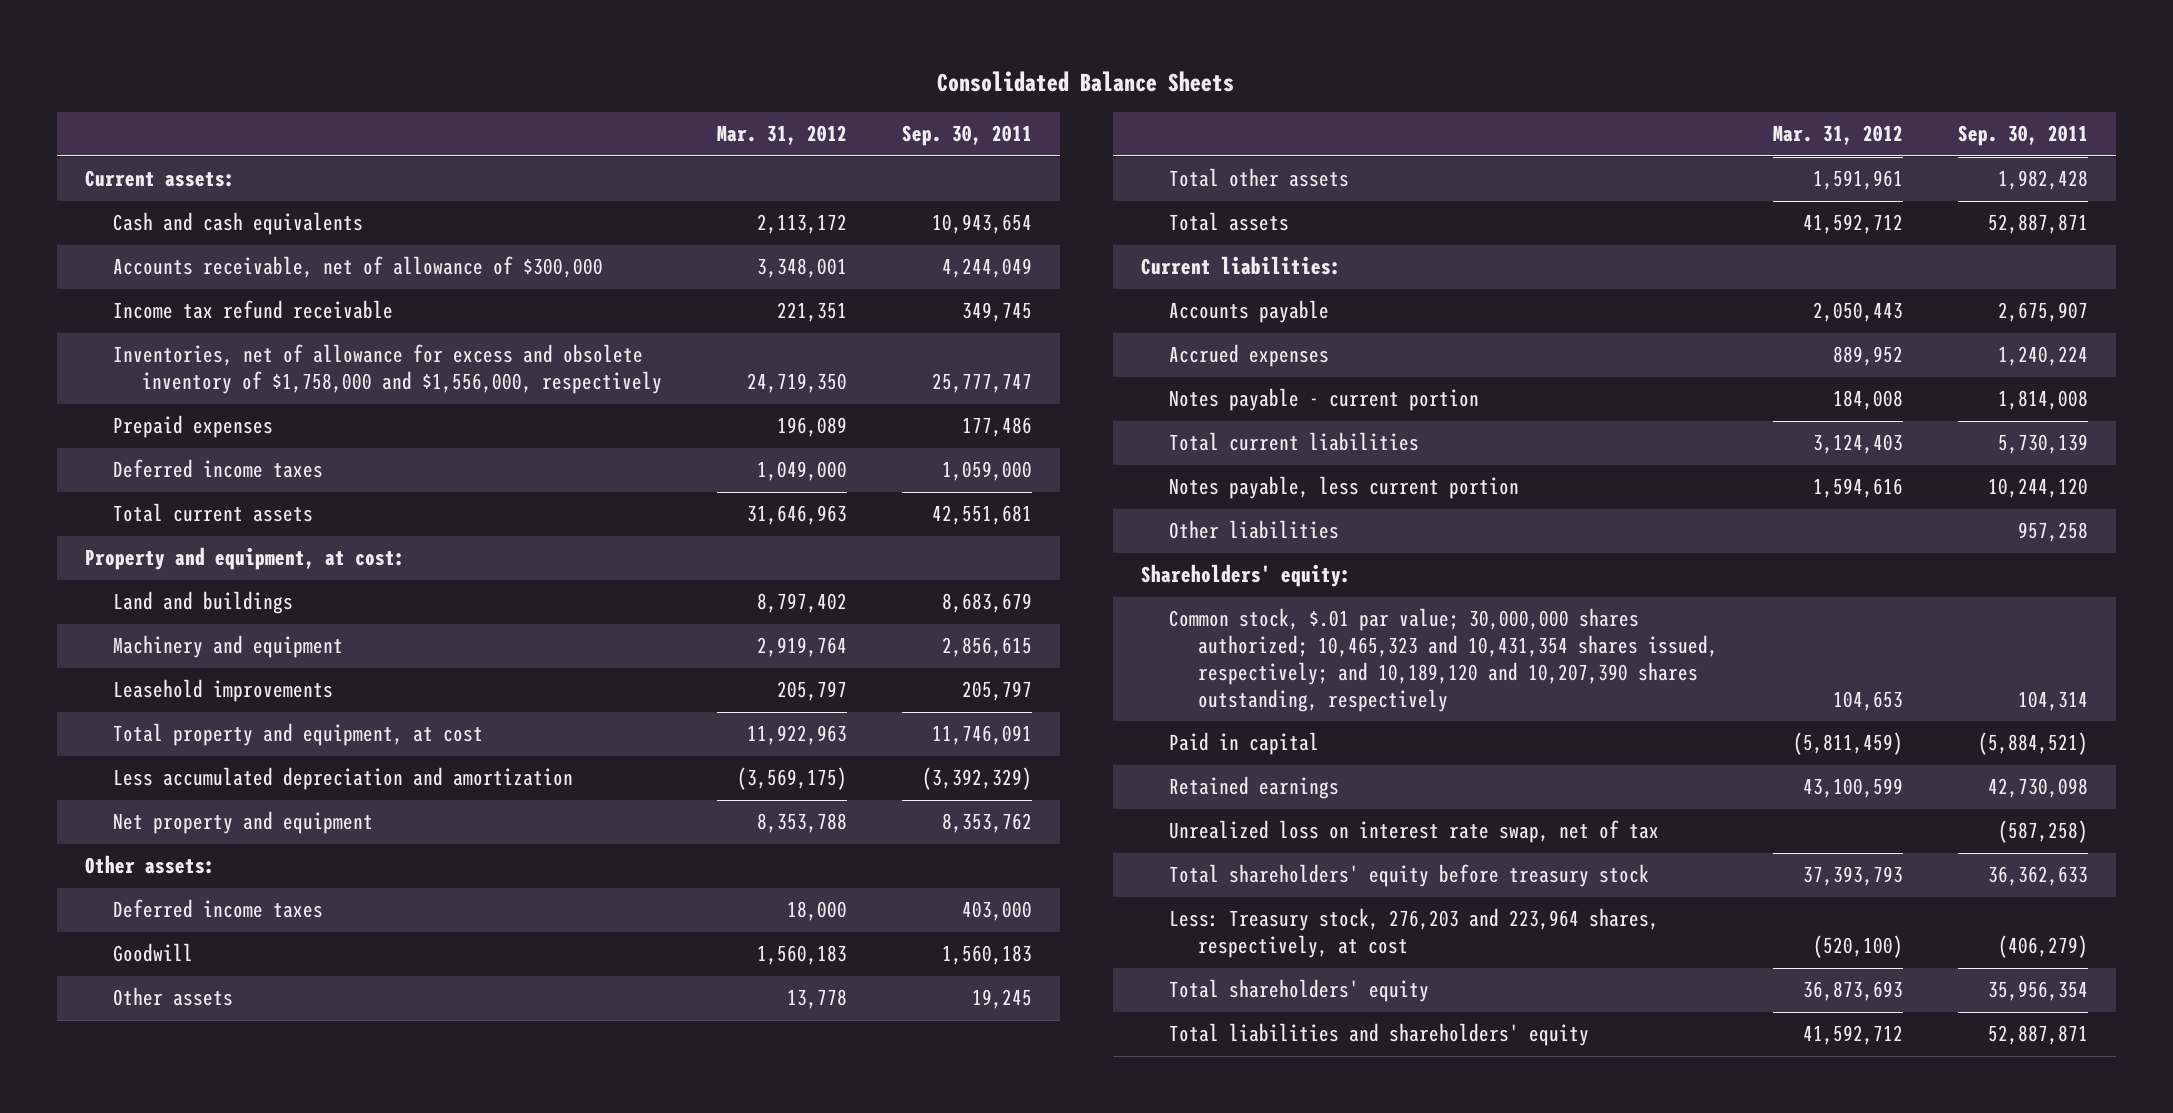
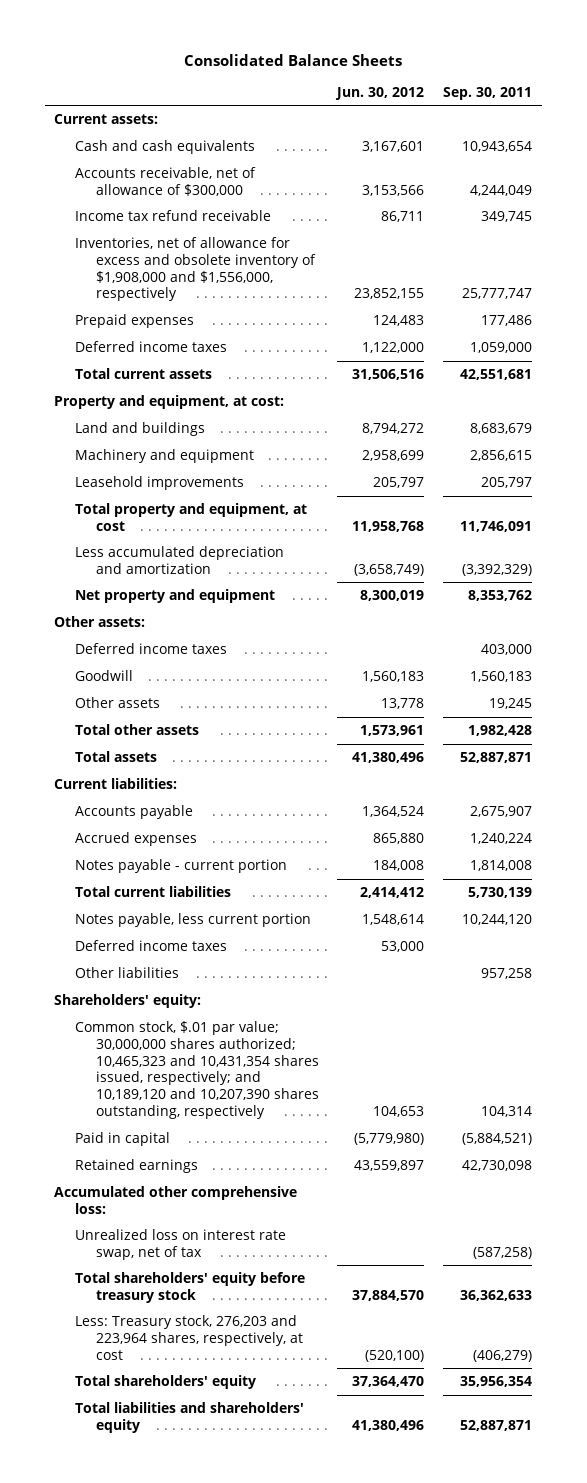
[716,125,847,146] Mar. 31, 2012 -> none
none -> [335,86,425,100] Jun. 30, 2012
[113,344,662,395] Inventories, net of allowance for excess and obsolete inventory of $1,758,000 and $1,556,000, respectively -> [74,236,316,302] Inventories, net of allowance for excess and obsolete inventory of $1,908,000 and $1,556,000, respectively
none -> [74,939,227,951] Deferred income taxes
none -> [54,1185,298,1214] Accumulated other comprehensive loss:

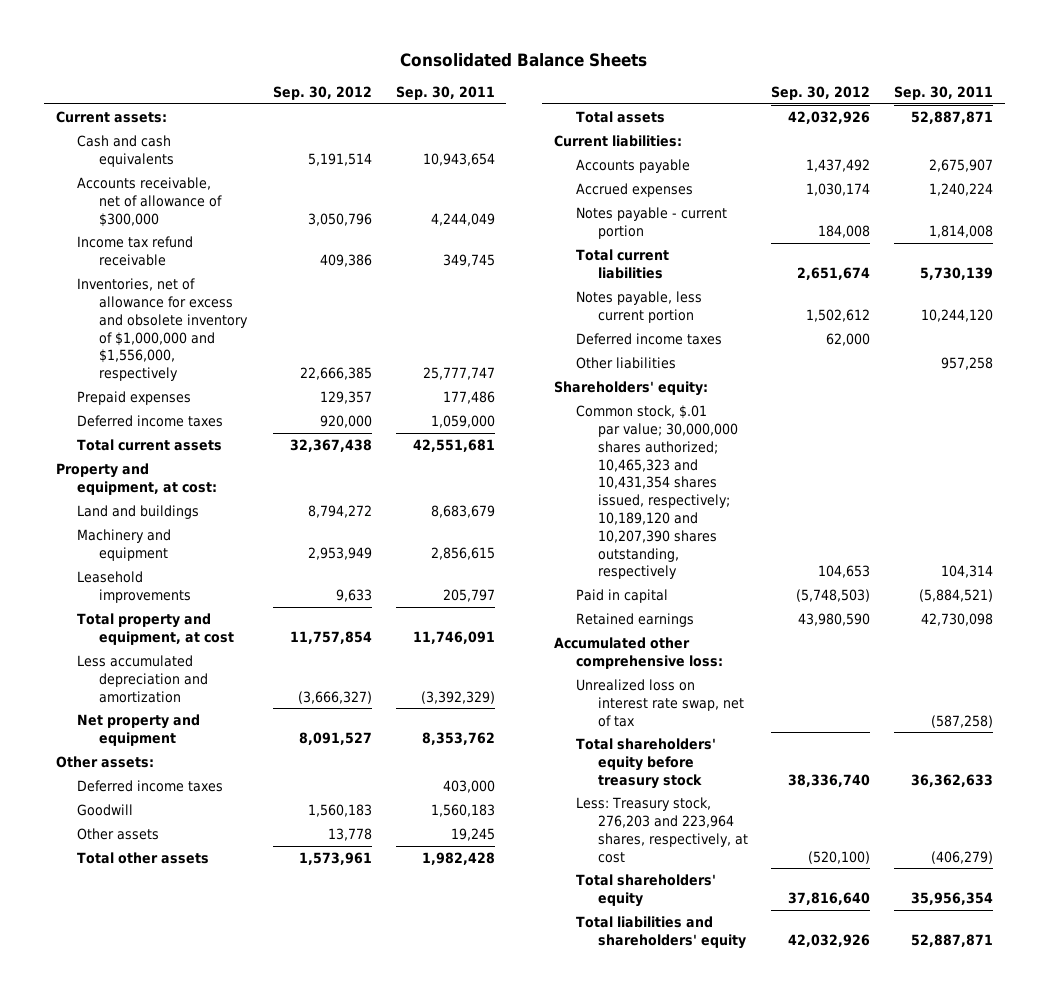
[335,86,425,100] Jun. 30, 2012 -> none
none -> [272,86,372,101] Sep. 30, 2012
[74,236,316,302] Inventories, net of allowance for excess and obsolete inventory of $1,908,000 and $1,556,000, respectively -> [77,278,249,382] Inventories, net of allowance for excess and obsolete inventory of $1,000,000 and $1,556,000, respectively
[74,1020,319,1119] Common stock, $.01 par value; 30,000,000 shares authorized; 10,465,323 and 10,431,354 shares issued, respectively; and 10,189,120 and 10,207,390 shares outstanding, respectively -> [575,405,738,580] Common stock, $.01 par value; 30,000,000 shares authorized; 10,465,323 and 10,431,354 shares issued, respectively; 10,189,120 and 10,207,390 shares outstanding, respectively

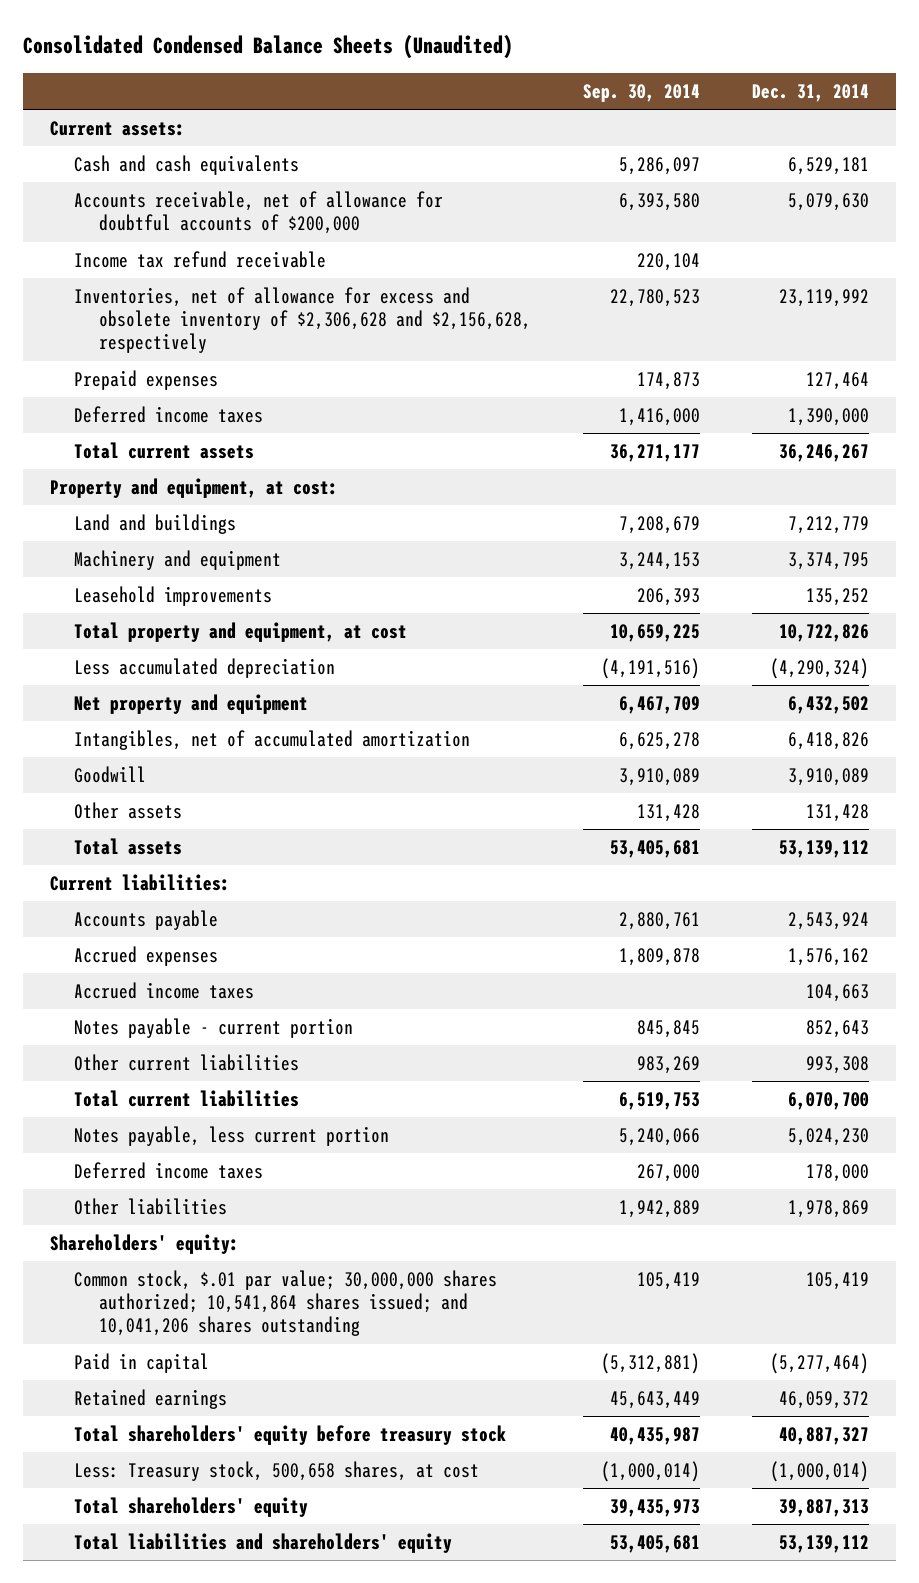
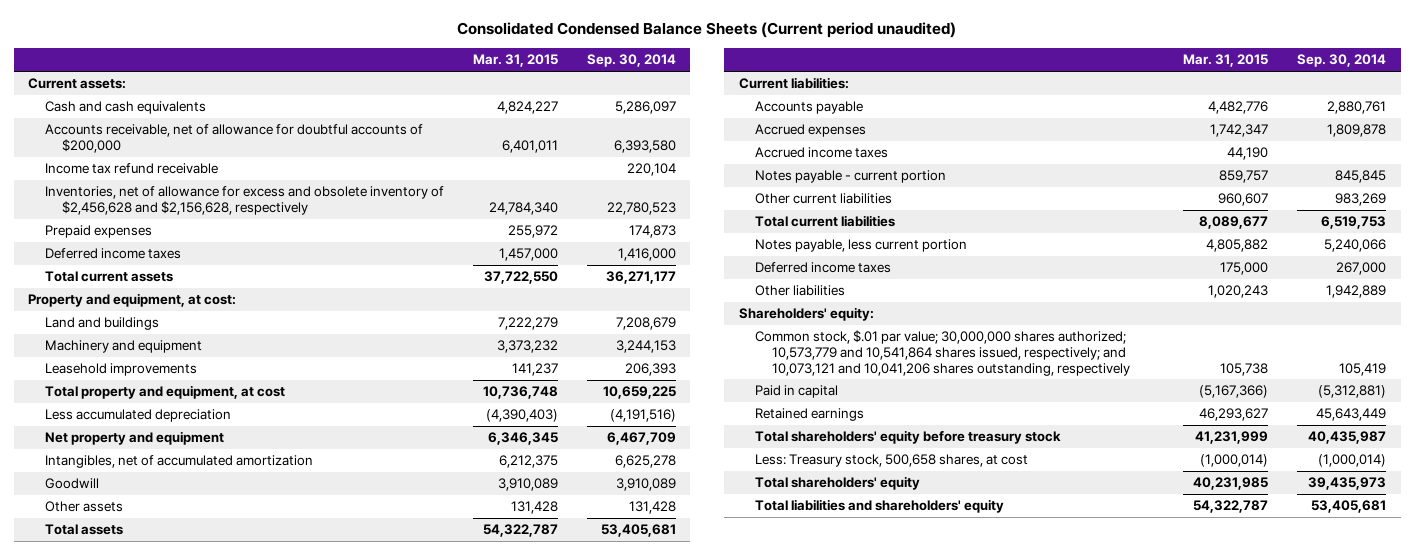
[23,35,514,60] Consolidated Condensed Balance Sheets (Unaudited) -> [457,22,957,39] Consolidated Condensed Balance Sheets (Current period unaudited)
[752,83,870,102] Dec. 31, 2014 -> none
none -> [472,54,558,68] Mar. 31, 2015
[74,286,531,354] Inventories, net of allowance for excess and obsolete inventory of $2,306,628 and $2,156,628, respectively -> [44,186,444,216] Inventories, net of allowance for excess and obsolete inventory of $2,456,628 and $2,156,628, respectively
[74,1269,498,1337] Common stock, $.01 par value; 30,000,000 shares authorized; 10,541,864 shares issued; and 10,041,206 shares outstanding -> [755,330,1131,376] Common stock, $.01 par value; 30,000,000 shares authorized; 10,573,779 and 10,541,864 shares issued, respectively; and 10,073,121 and 10,041,206 shares outstanding, respectively

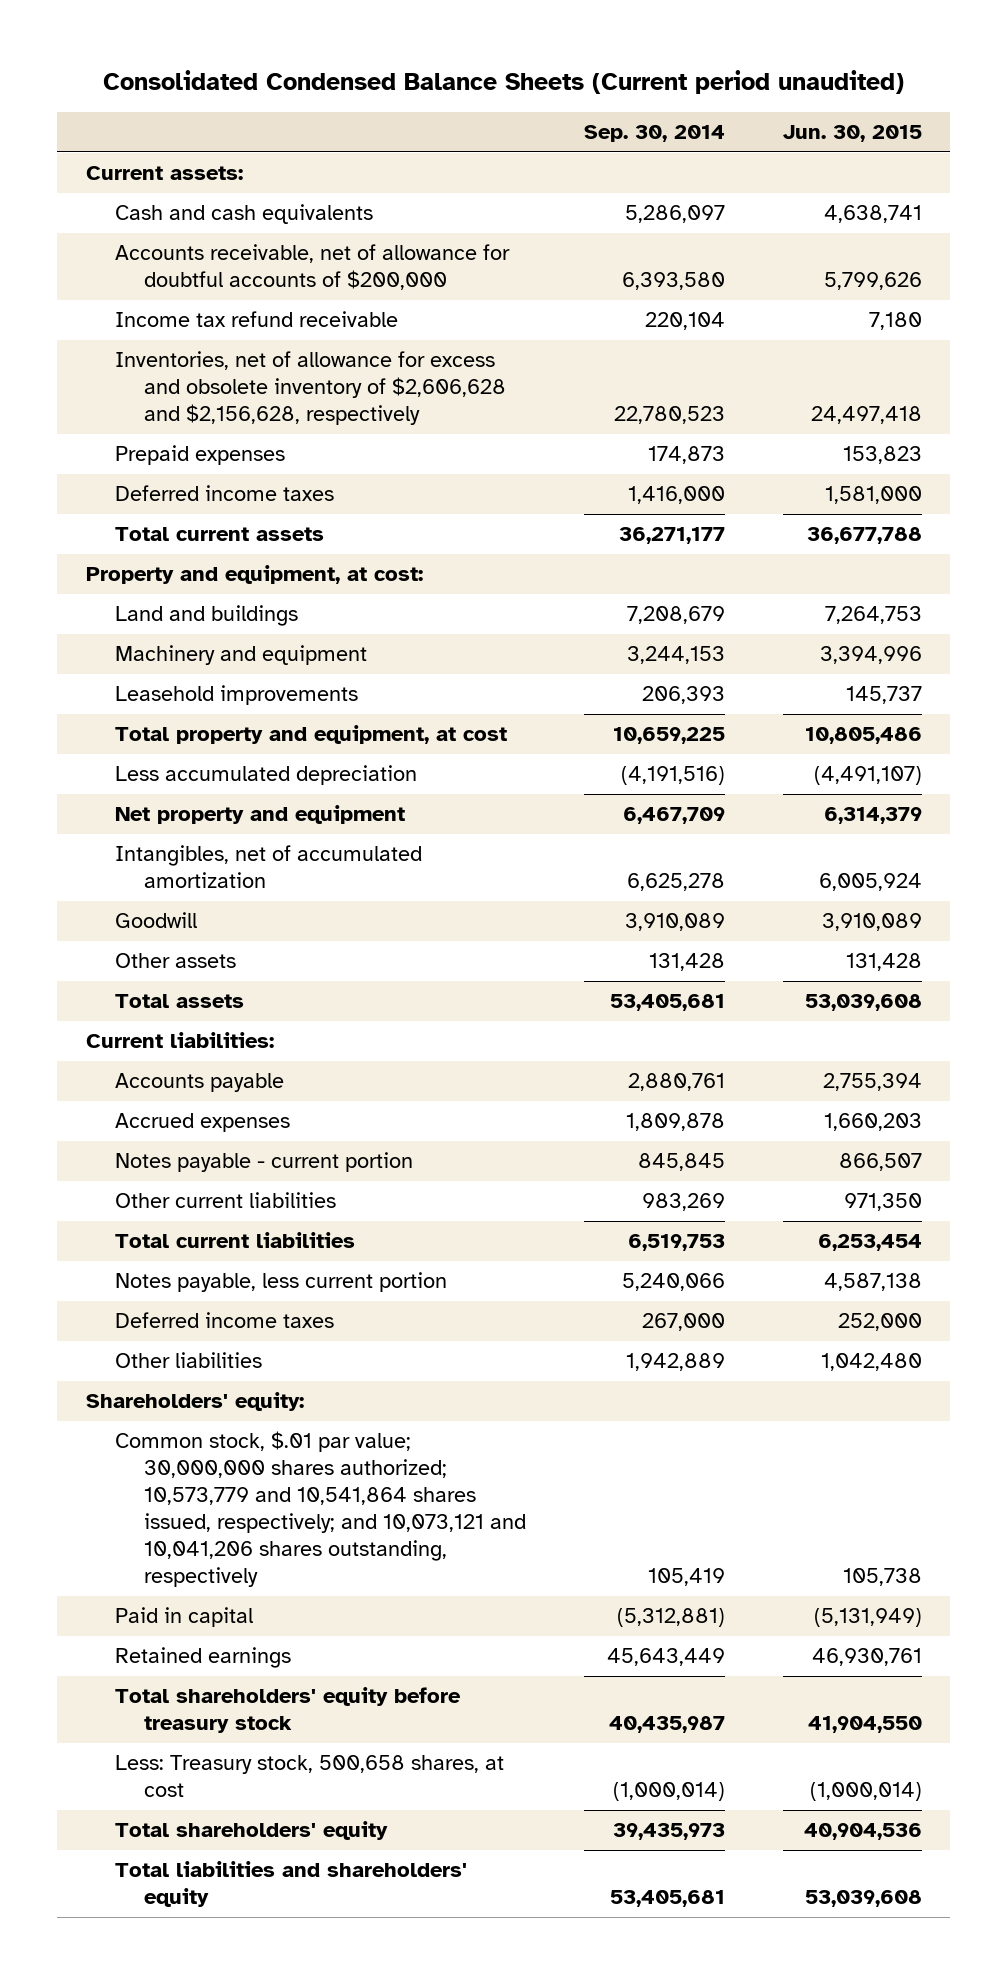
[472,54,558,68] Mar. 31, 2015 -> none
none -> [782,124,922,142] Jun. 30, 2015
[44,186,444,216] Inventories, net of allowance for excess and obsolete inventory of $2,456,628 and $2,156,628, respectively -> [114,351,507,426] Inventories, net of allowance for excess and obsolete inventory of $2,606,628 and $2,156,628, respectively
[755,147,889,159] Accrued income taxes -> none

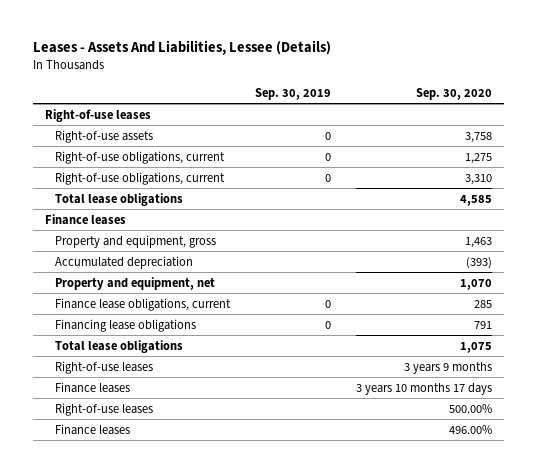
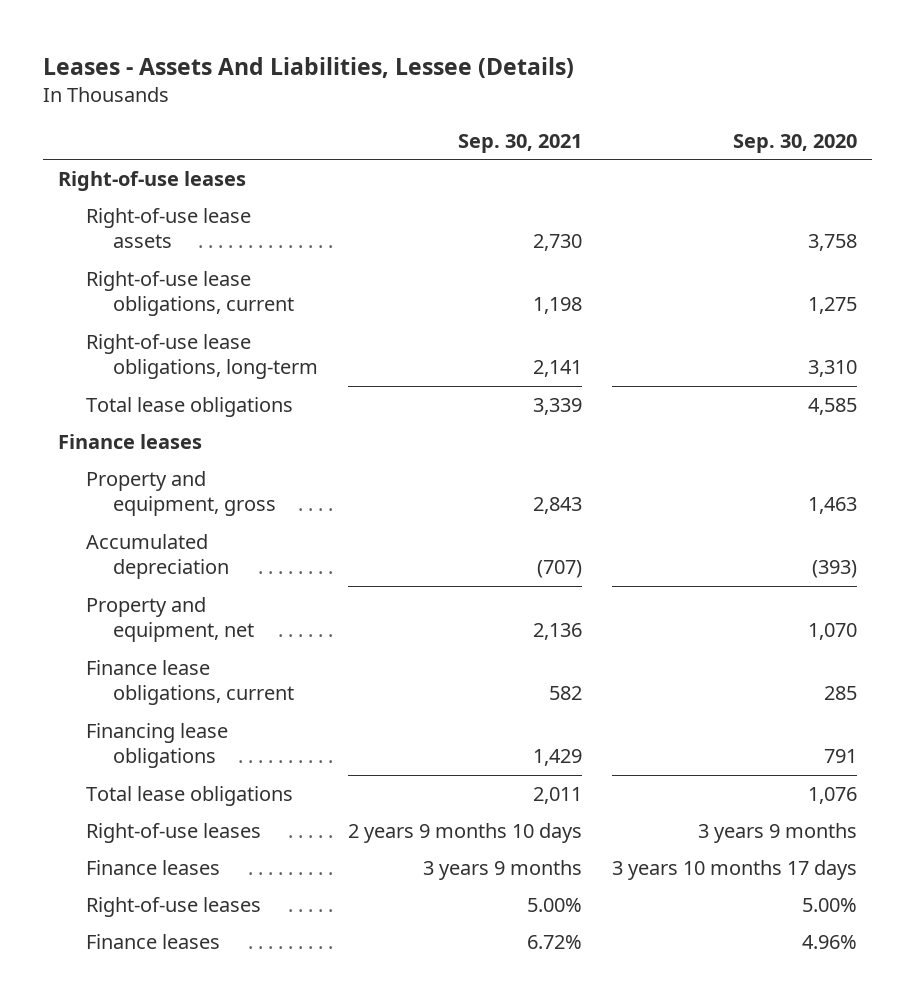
[255,87,332,100] Sep. 30, 2019 -> none
none -> [458,133,583,153] Sep. 30, 2021
[55,129,154,143] Right-of-use assets -> [85,207,251,249] Right-of-use lease assets
[55,150,226,164] Right-of-use obligations, current -> [85,270,295,317] Right-of-use lease obligations, current
[55,171,226,185] Right-of-use obligations, current -> [85,333,319,380] Right-of-use lease obligations, long-term
[459,341,492,353] 1,075 -> [807,786,857,804] 1,076
[448,403,492,413] 500.00% -> [801,897,857,912] 5.00%
[448,424,492,434] 496.00% -> [801,934,857,949] 4.96%

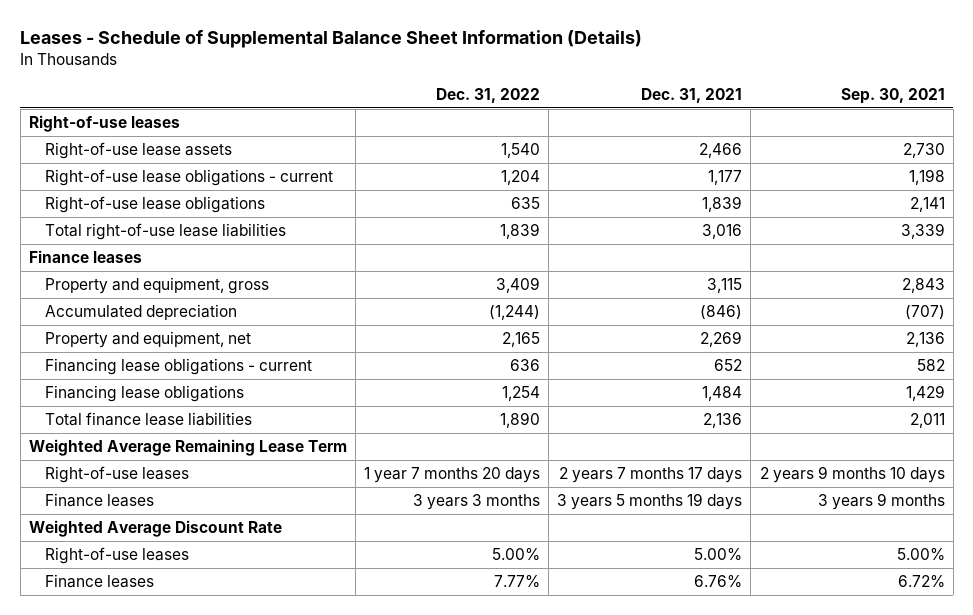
[43,56,575,78] Leases - Assets And Liabilities, Lessee (Details) -> [20,30,643,49] Leases - Schedule of Supplemental Balance Sheet Information (Details)
[732,133,857,153] Sep. 30, 2020 -> none
none -> [435,87,540,103] Dec. 31, 2022
none -> [641,87,743,103] Dec. 31, 2021
[85,270,295,317] Right-of-use lease obligations, current -> [44,169,333,187] Right-of-use lease obligations - current
[85,333,319,380] Right-of-use lease obligations, long-term -> [44,196,265,214] Right-of-use lease obligations
[85,396,293,417] Total lease obligations -> [44,223,286,241] Total right-of-use lease liabilities
[85,659,295,706] Finance lease obligations, current -> [44,358,312,376] Financing lease obligations - current
[85,785,293,806] Total lease obligations -> [44,412,252,427] Total finance lease liabilities
none -> [28,439,347,457] Weighted Average Remaining Lease Term
none -> [28,520,282,538] Weighted Average Discount Rate

